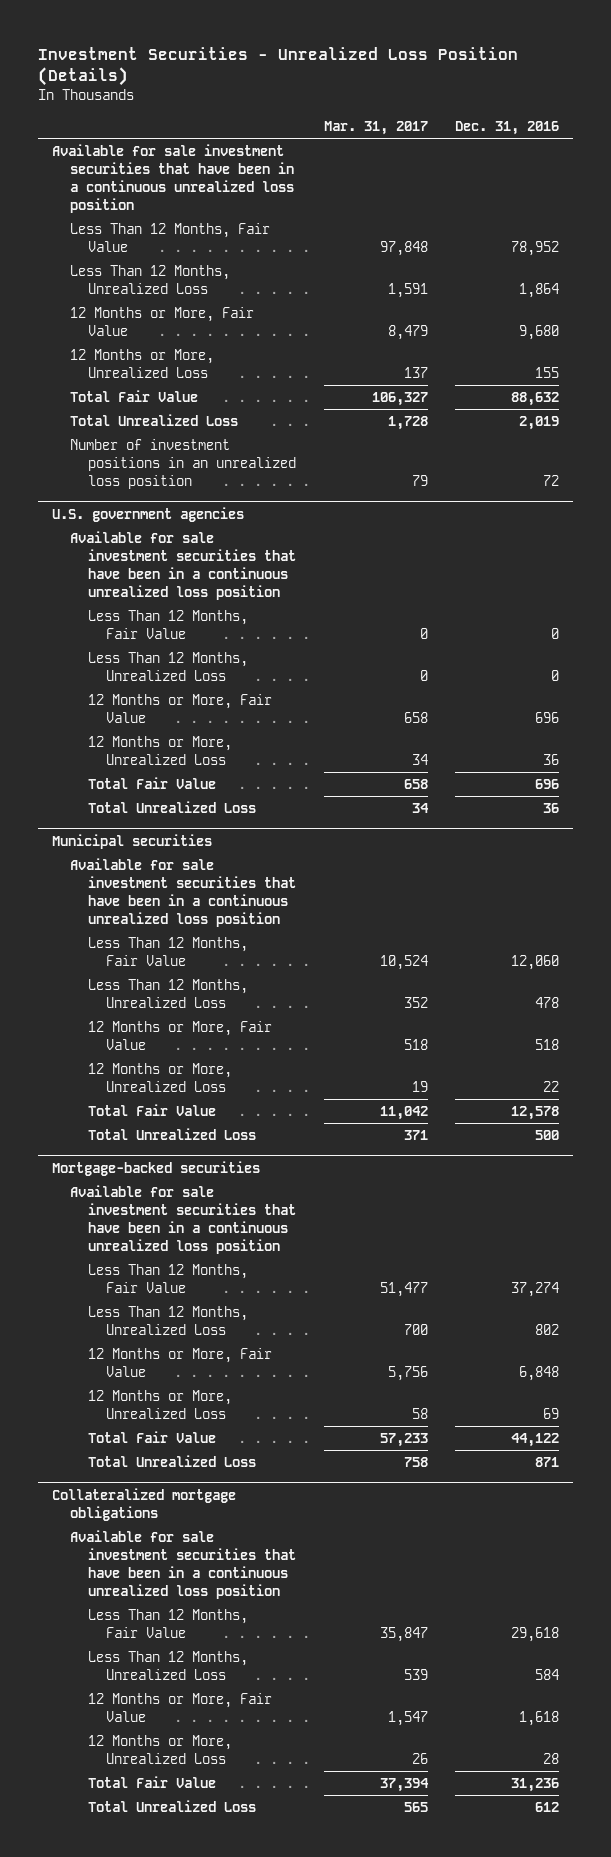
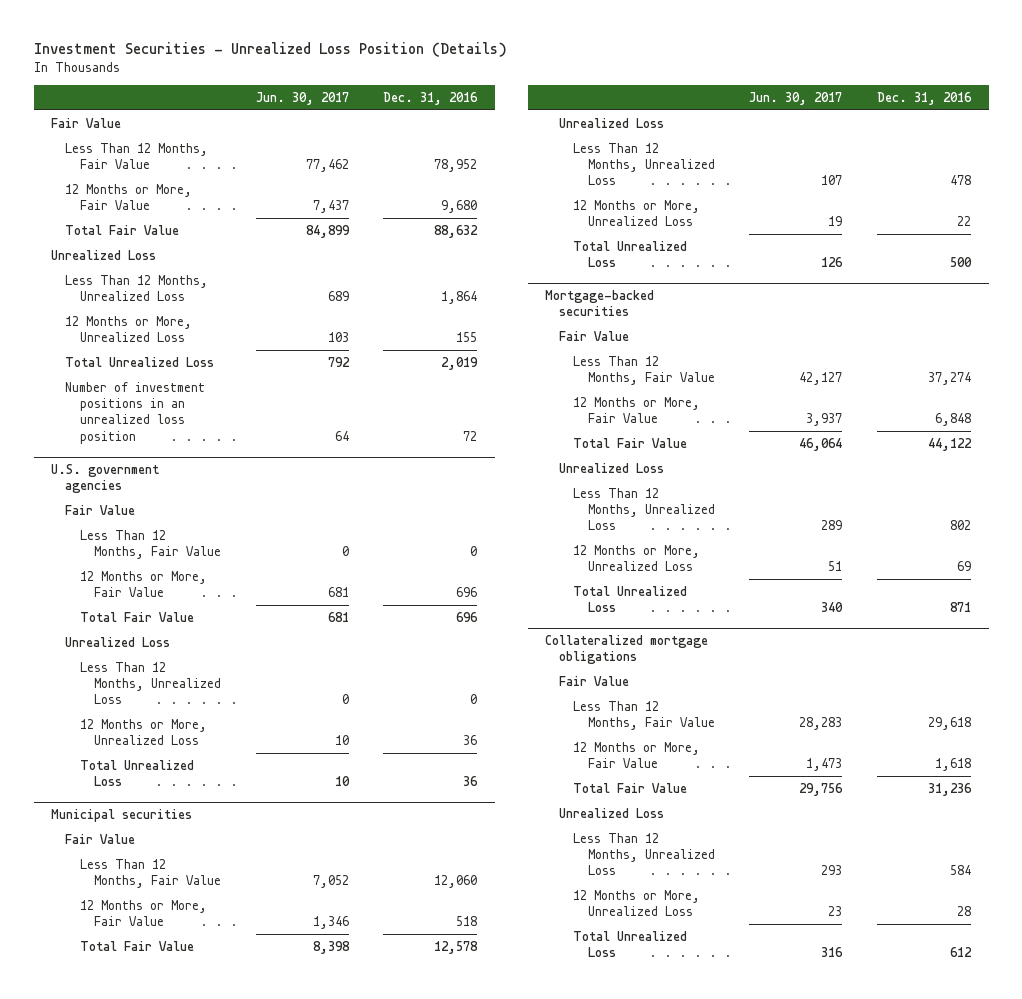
[323,120,428,135] Mar. 31, 2017 -> none
none -> [255,91,349,105] Jun. 30, 2017
[52,143,295,213] Available for sale investment securities that have been in a continuous unrealized loss position -> none
none -> [51,117,122,128] Fair Value
none -> [51,249,157,260] Unrealized Loss
[70,264,231,294] Less Than 12 Months, Unrealized Loss -> [65,274,209,302] Less Than 12 Months, Unrealized Loss
[70,348,215,378] 12 Months or More, Unrealized Loss -> [65,315,193,343] 12 Months or More, Unrealized Loss
[70,530,297,600] Available for sale investment securities that have been in a continuous unrealized loss position -> none
none -> [65,504,136,515] Fair Value
none -> [65,636,171,647] Unrealized Loss
[88,651,249,681] Less Than 12 Months, Unrealized Loss -> [79,661,221,705] Less Than 12 Months, Unrealized Loss
[88,735,233,765] 12 Months or More, Unrealized Loss -> [79,718,207,746] 12 Months or More, Unrealized Loss
[70,857,297,927] Available for sale investment securities that have been in a continuous unrealized loss position -> none
none -> [65,833,136,844] Fair Value
none -> [559,117,665,128] Unrealized Loss
[88,978,249,1008] Less Than 12 Months, Unrealized Loss -> [573,142,715,186] Less Than 12 Months, Unrealized Loss
[88,1062,233,1092] 12 Months or More, Unrealized Loss -> [573,199,701,227] 12 Months or More, Unrealized Loss
[70,1184,297,1254] Available for sale investment securities that have been in a continuous unrealized loss position -> none
none -> [559,330,630,341] Fair Value
none -> [559,462,665,473] Unrealized Loss
[88,1305,249,1335] Less Than 12 Months, Unrealized Loss -> [573,487,715,531] Less Than 12 Months, Unrealized Loss
[88,1389,233,1419] 12 Months or More, Unrealized Loss -> [573,544,701,572] 12 Months or More, Unrealized Loss
[70,1529,297,1599] Available for sale investment securities that have been in a continuous unrealized loss position -> none
none -> [559,675,630,686] Fair Value
none -> [559,807,665,818] Unrealized Loss
[88,1650,249,1680] Less Than 12 Months, Unrealized Loss -> [573,832,715,876] Less Than 12 Months, Unrealized Loss
[88,1734,233,1764] 12 Months or More, Unrealized Loss -> [573,889,701,917] 12 Months or More, Unrealized Loss

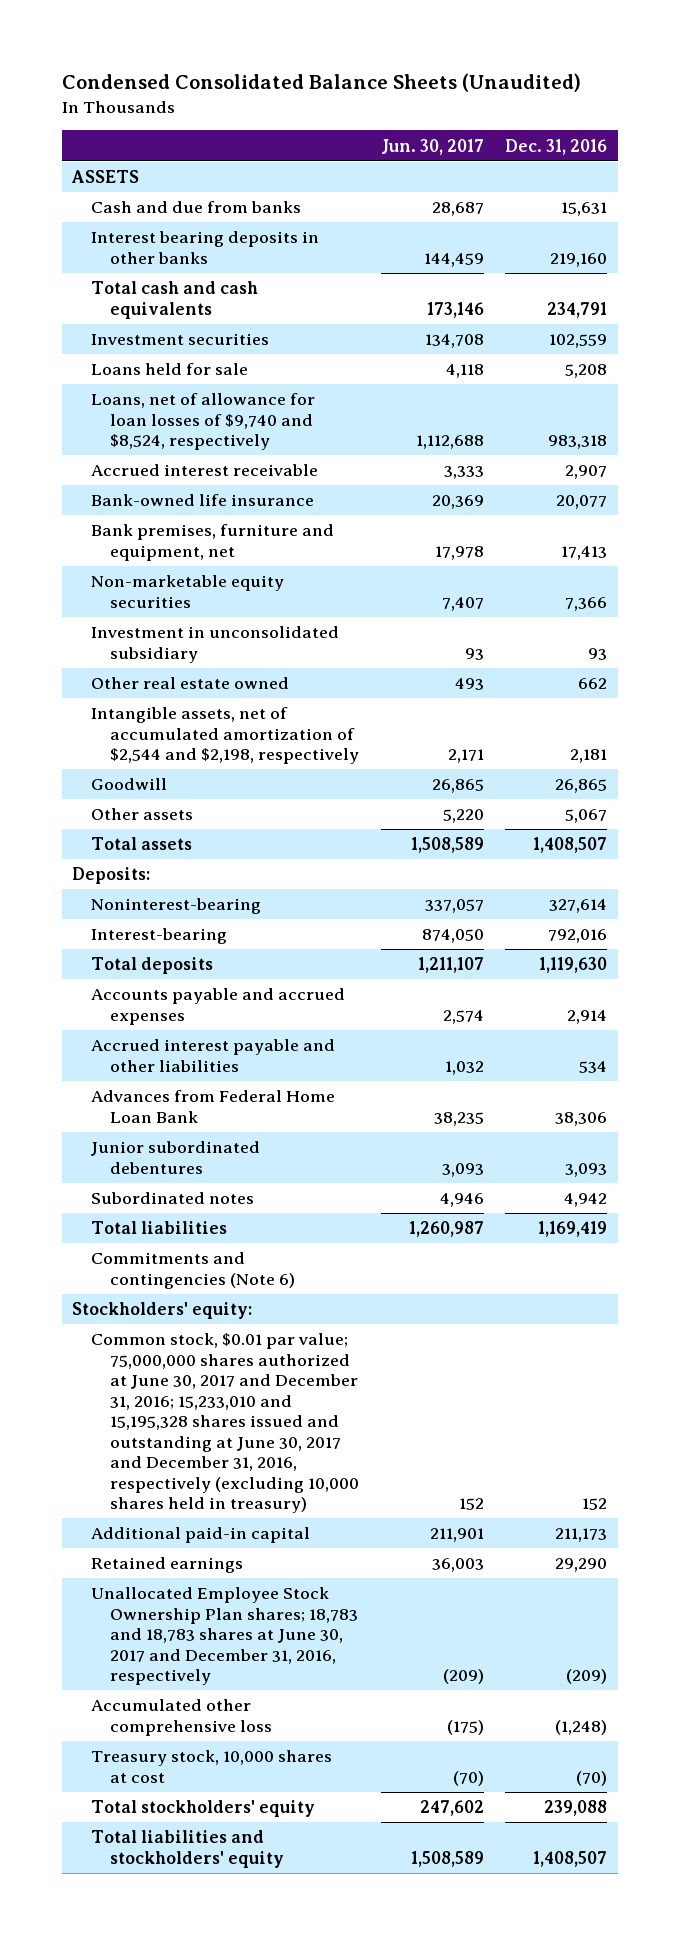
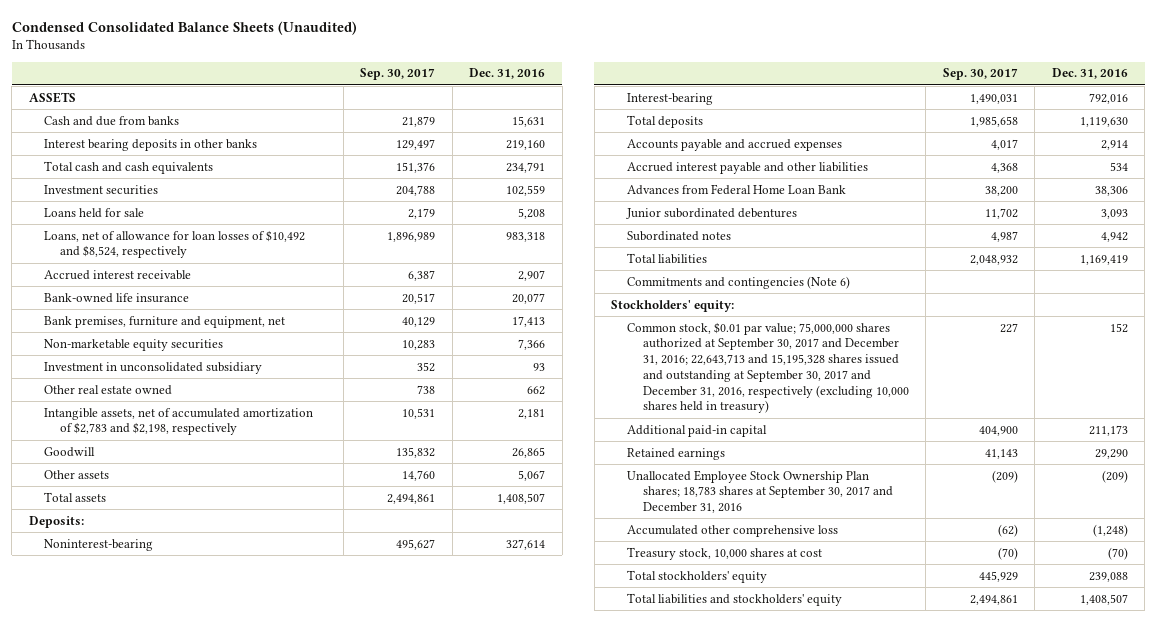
[380,138,484,155] Jun. 30, 2017 -> none
none -> [360,68,436,81] Sep. 30, 2017
[91,393,316,451] Loans, net of allowance for loan losses of $9,740 and $8,524, respectively -> [44,229,306,259] Loans, net of allowance for loan losses of $10,492 and $8,524, respectively
[91,707,360,765] Intangible assets, net of accumulated amortization of $2,544 and $2,198, respectively -> [44,407,314,436] Intangible assets, net of accumulated amortization of $2,783 and $2,198, respectively
[91,1333,360,1514] Common stock, $0.01 par value; 75,000,000 shares authorized at June 30, 2017 and December 31, 2016; 15,233,010 and 15,195,328 shares issued and outstanding at June 30, 2017 and December 31, 2016, respectively (excluding 10,000 shares held in treasury) -> [627,321,909,414] Common stock, $0.01 par value; 75,000,000 shares authorized at September 30, 2017 and December 31, 2016; 22,643,713 and 15,195,328 shares issued and outstanding at September 30, 2017 and December 31, 2016, respectively (excluding 10,000 shares held in treasury)
[91,1587,359,1686] Unallocated Employee Stock Ownership Plan shares; 18,783 and 18,783 shares at June 30, 2017 and December 31, 2016, respectively -> [627,469,893,514] Unallocated Employee Stock Ownership Plan shares; 18,783 shares at September 30, 2017 and December 31, 2016

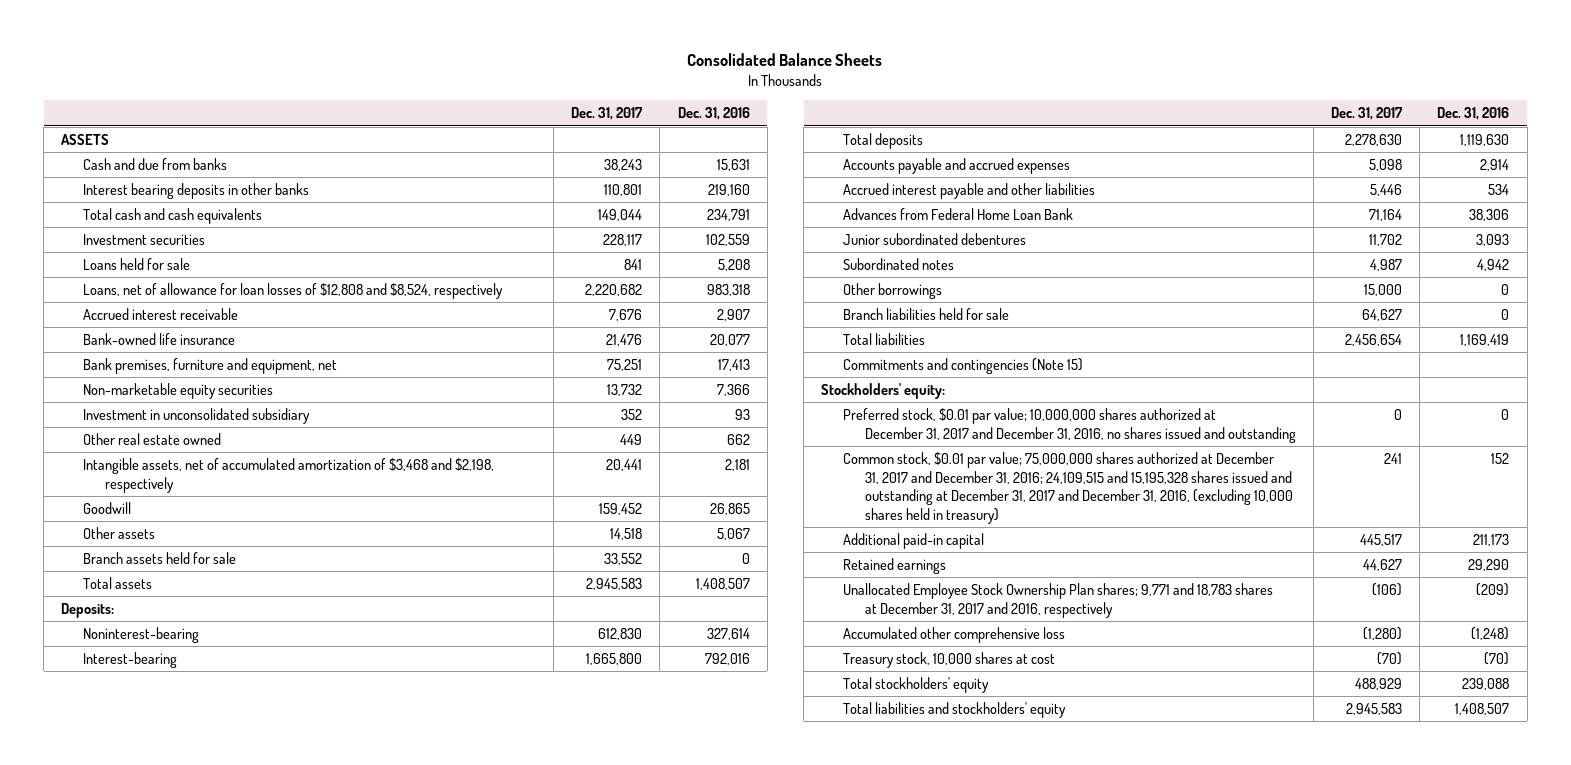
[11,20,357,35] Condensed Consolidated Balance Sheets (Unaudited) -> [687,53,883,67] Consolidated Balance Sheets
[360,68,436,81] Sep. 30, 2017 -> none
none -> [571,107,644,121] Dec. 31, 2017
[44,229,306,259] Loans, net of allowance for loan losses of $10,492 and $8,524, respectively -> [83,282,504,299] Loans, net of allowance for loan losses of $12,808 and $8,524, respectively
[44,407,314,436] Intangible assets, net of accumulated amortization of $2,783 and $2,198, respectively -> [83,457,495,493] Intangible assets, net of accumulated amortization of $3,468 and $2,198, respectively
none -> [83,551,237,564] Branch assets held for sale
none -> [843,282,943,299] Other borrowings
none -> [843,307,1010,320] Branch liabilities held for sale
[627,275,851,289] Commitments and contingencies (Note 6) -> [843,357,1084,374] Commitments and contingencies (Note 15)
none -> [843,407,1296,443] Preferred stock, $0.01 par value; 10,000,000 shares authorized at December 31, 2017 and December 31, 2016, no shares issued and outstanding
[627,321,909,414] Common stock, $0.01 par value; 75,000,000 shares authorized at September 30, 2017 and December 31, 2016; 22,643,713 and 15,195,328 shares issued and outstanding at September 30, 2017 and December 31, 2016, respectively (excluding 10,000 shares held in treasury) -> [843,451,1293,524] Common stock, $0.01 par value; 75,000,000 shares authorized at December 31, 2017 and December 31, 2016; 24,109,515 and 15,195,328 shares issued and outstanding at December 31, 2017 and December 31, 2016, (excluding 10,000 shares held in treasury)
[627,469,893,514] Unallocated Employee Stock Ownership Plan shares; 18,783 shares at September 30, 2017 and December 31, 2016 -> [843,582,1274,618] Unallocated Employee Stock Ownership Plan shares; 9,771 and 18,783 shares at December 31, 2017 and 2016, respectively

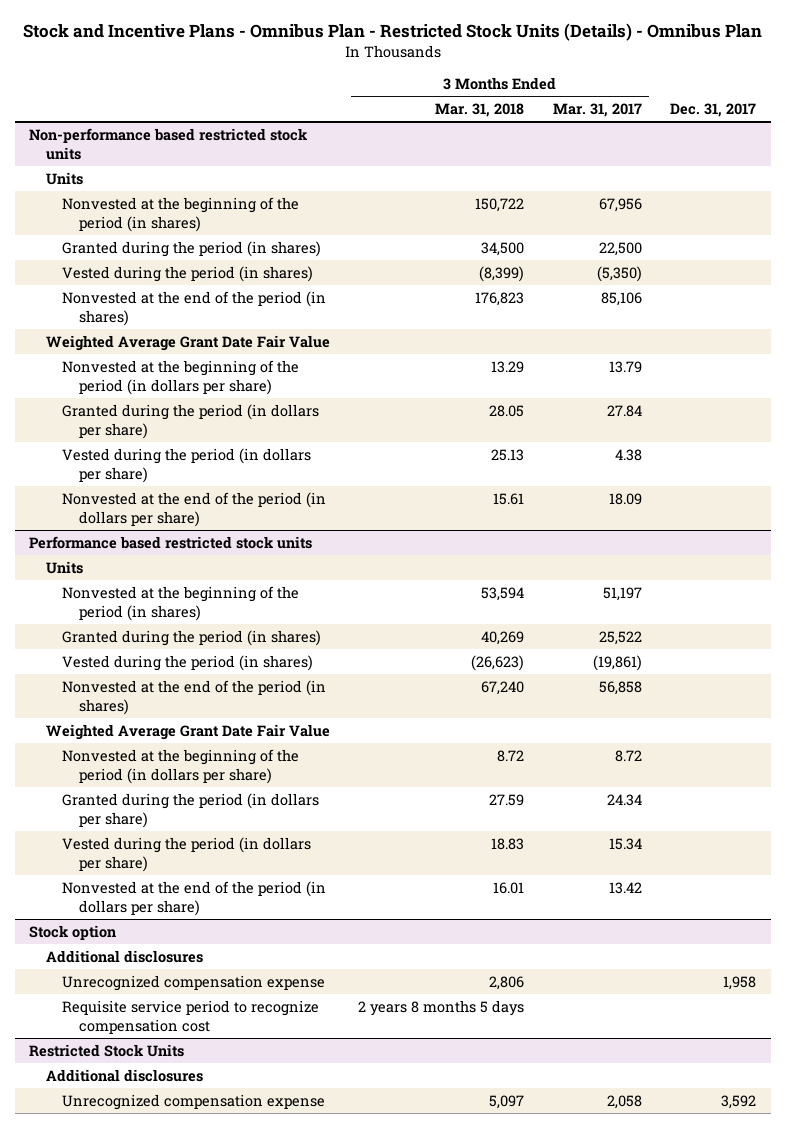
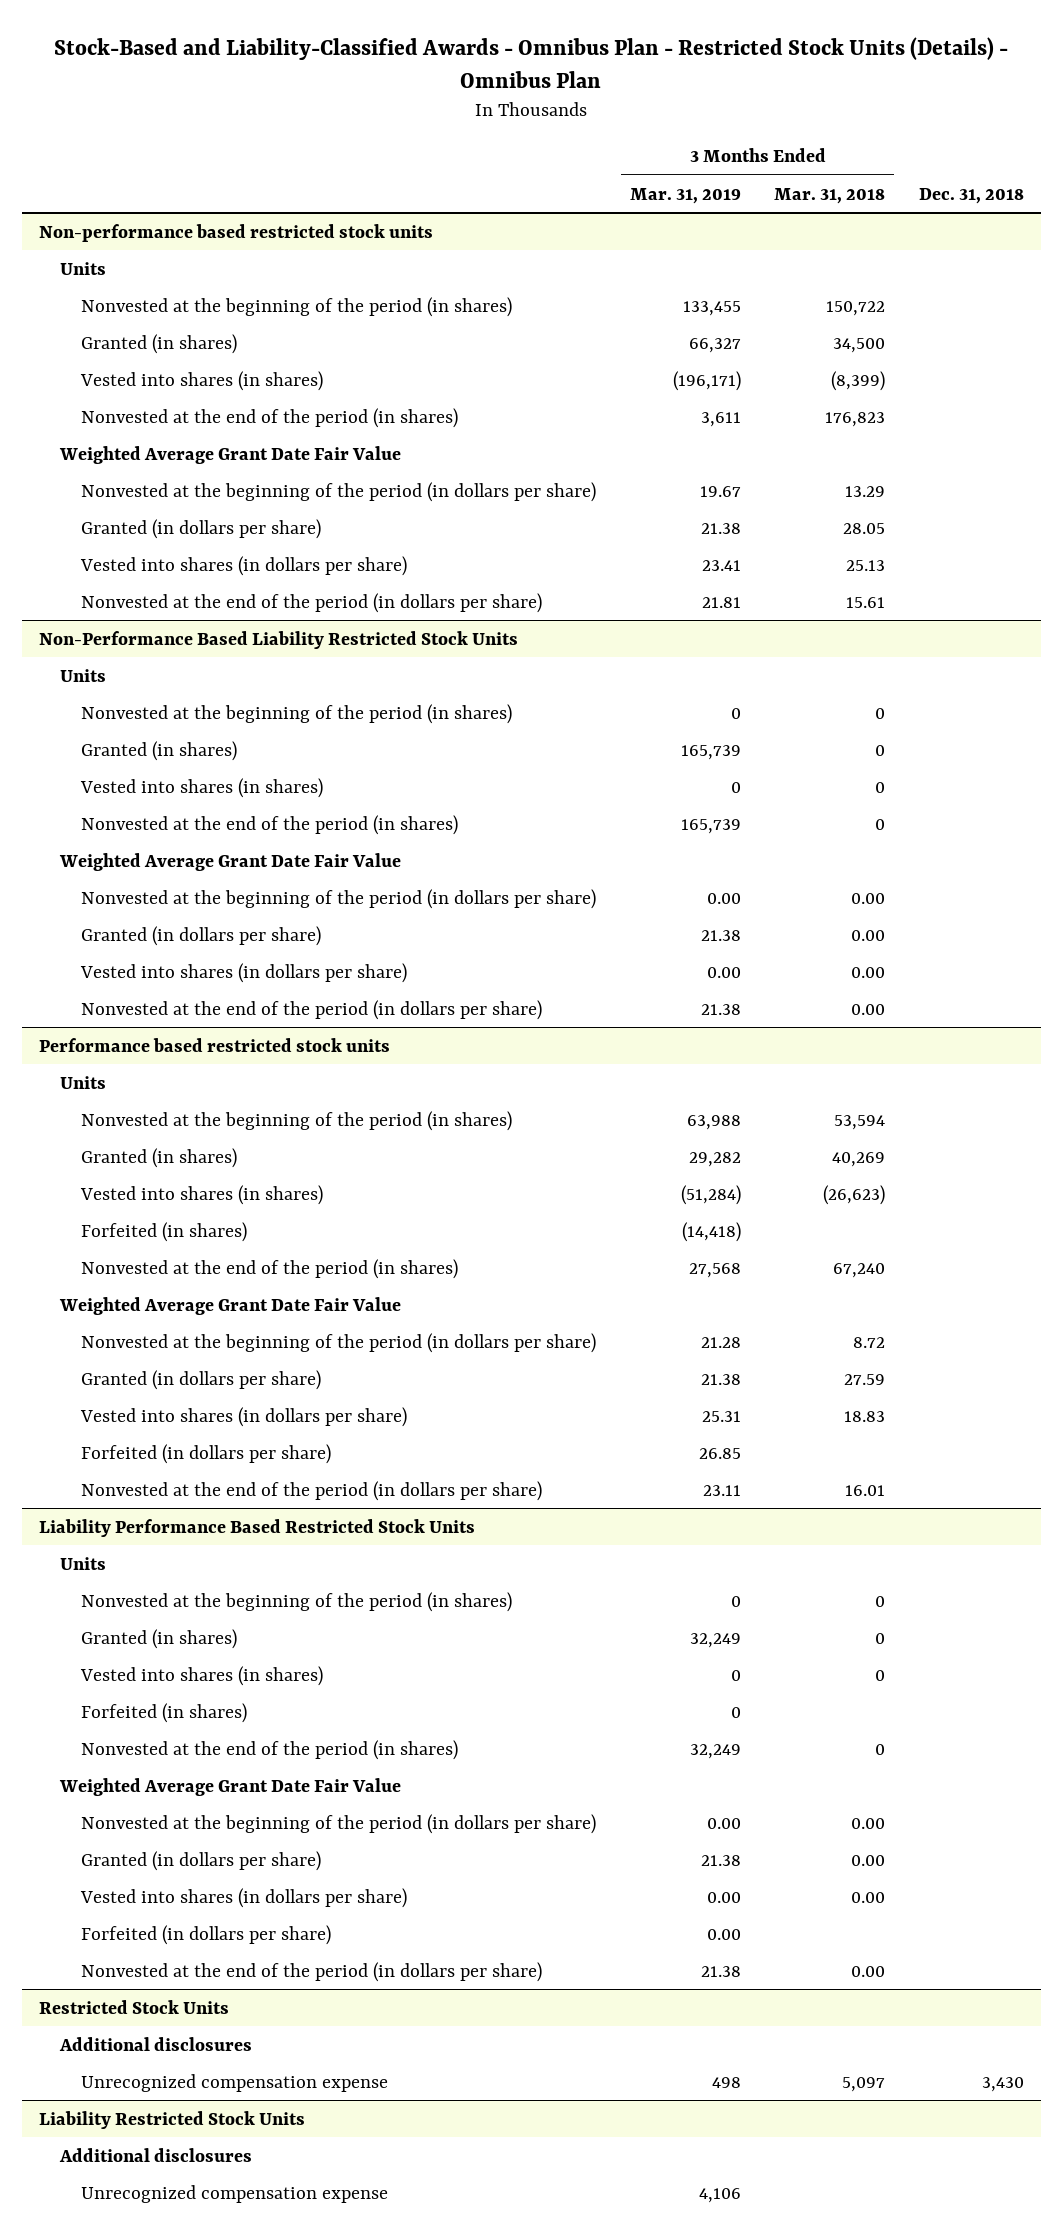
[22,23,762,42] Stock and Incentive Plans - Omnibus Plan - Restricted Stock Units (Details) - Omnibus Plan -> [54,36,1009,88] Stock-Based and Liability-Classified Awards - Omnibus Plan - Restricted Stock Units (Details) - Omnibus Plan
[552,103,642,118] Mar. 31, 2017 -> none
[670,103,757,118] Dec. 31, 2017 -> none
none -> [629,187,741,204] Mar. 31, 2019
none -> [919,187,1025,204] Dec. 31, 2018
[62,240,322,257] Granted during the period (in shares) -> [81,333,238,354] Granted (in shares)
[62,265,314,282] Vested during the period (in shares) -> [80,370,324,391] Vested into shares (in shares)
[62,403,320,439] Granted during the period (in dollars per share) -> [81,518,322,539] Granted (in dollars per share)
[62,447,312,483] Vested during the period (in dollars per share) -> [80,555,408,576] Vested into shares (in dollars per share)
none -> [38,630,518,649] Non-Performance Based Liability Restricted Stock Units
none -> [59,668,106,682] Units
none -> [81,703,513,724] Nonvested at the beginning of the period (in shares)
none -> [81,740,238,761] Granted (in shares)
none -> [80,777,324,798] Vested into shares (in shares)
none -> [81,814,459,835] Nonvested at the end of the period (in shares)
none -> [58,852,401,871] Weighted Average Grant Date Fair Value
none -> [81,888,597,909] Nonvested at the beginning of the period (in dollars per share)
none -> [81,925,322,946] Granted (in dollars per share)
none -> [80,962,408,983] Vested into shares (in dollars per share)
none -> [81,999,543,1020] Nonvested at the end of the period (in dollars per share)
[62,629,322,646] Granted during the period (in shares) -> [81,1147,238,1168] Granted (in shares)
[62,654,314,671] Vested during the period (in shares) -> [80,1184,324,1205] Vested into shares (in shares)
none -> [81,1221,248,1242] Forfeited (in shares)
[62,792,320,828] Granted during the period (in dollars per share) -> [81,1369,322,1390] Granted (in dollars per share)
[62,836,312,872] Vested during the period (in dollars per share) -> [80,1406,408,1427] Vested into shares (in dollars per share)
none -> [81,1443,332,1464] Forfeited (in dollars per share)
[28,924,116,940] Stock option -> none
[45,949,203,963] Additional disclosures -> none
[62,974,326,991] Unrecognized compensation expense -> none
[62,999,320,1034] Requisite service period to recognize compensation cost -> none
none -> [38,1518,475,1537] Liability Performance Based Restricted Stock Units
none -> [59,1556,106,1570] Units
none -> [81,1591,513,1612] Nonvested at the beginning of the period (in shares)
none -> [81,1628,238,1649] Granted (in shares)
none -> [80,1665,324,1686] Vested into shares (in shares)
none -> [81,1702,248,1723] Forfeited (in shares)
none -> [81,1739,459,1760] Nonvested at the end of the period (in shares)
none -> [58,1777,401,1796] Weighted Average Grant Date Fair Value
none -> [81,1813,597,1834] Nonvested at the beginning of the period (in dollars per share)
none -> [81,1850,322,1871] Granted (in dollars per share)
none -> [80,1887,408,1908] Vested into shares (in dollars per share)
none -> [81,1924,332,1945] Forfeited (in dollars per share)
none -> [81,1961,543,1982] Nonvested at the end of the period (in dollars per share)
none -> [38,2110,305,2129] Liability Restricted Stock Units
none -> [58,2147,252,2162] Additional disclosures
none -> [81,2184,389,2203] Unrecognized compensation expense

